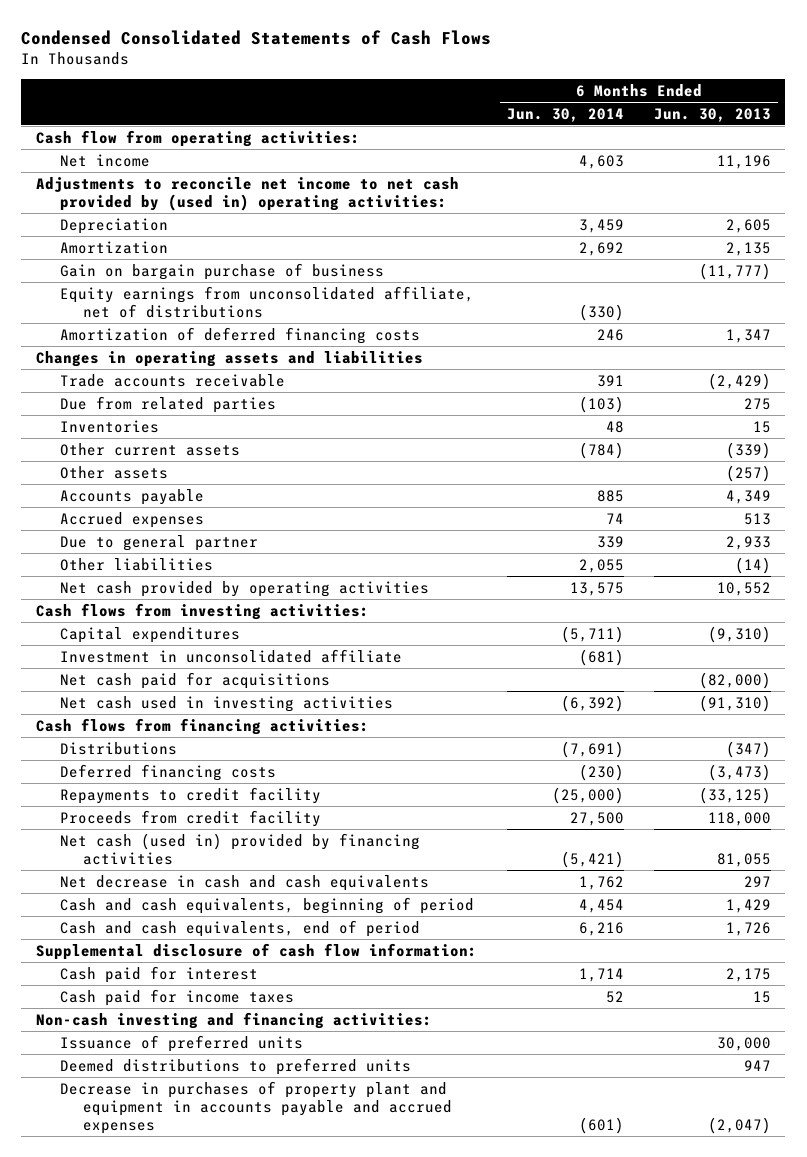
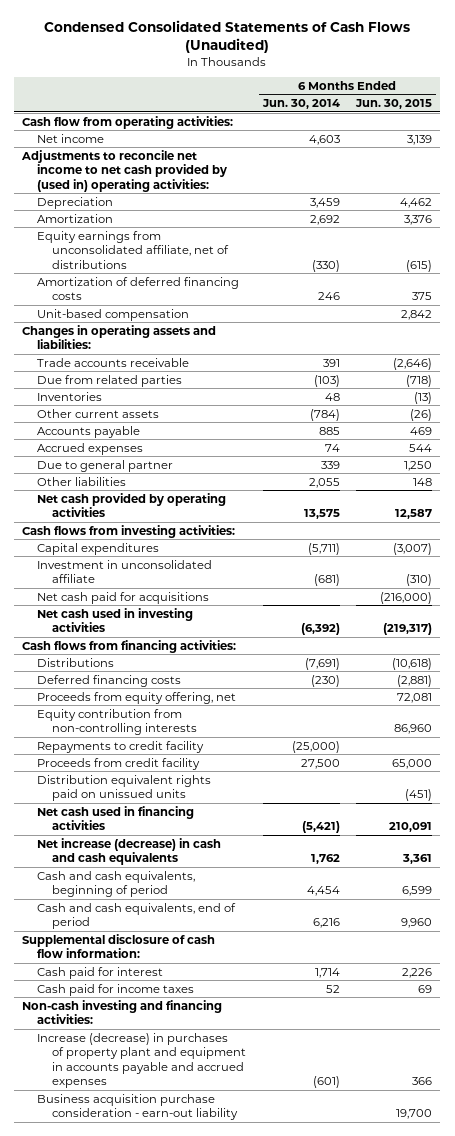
[21,30,492,46] Condensed Consolidated Statements of Cash Flows -> [44,20,411,54] Condensed Consolidated Statements of Cash Flows (Unaudited)
[653,107,771,122] Jun. 30, 2013 -> none
none -> [355,99,433,110] Jun. 30, 2015
[59,262,384,280] Gain on bargain purchase of business -> none
none -> [37,308,190,321] Unit-based compensation
[36,350,424,367] Changes in operating assets and liabilities -> [22,324,217,350] Changes in operating assets and liabilities:
[59,465,168,479] Other assets -> none
none -> [37,691,237,704] Proceeds from equity offering, net
none -> [37,708,198,736] Equity contribution from non-controlling interests
none -> [37,774,212,802] Distribution equivalent rights paid on unissued units
[59,832,420,865] Net cash (used in) provided by financing activities -> [37,805,195,831] Net cash used in financing activities
[59,874,429,891] Net decrease in cash and cash equivalents -> [37,837,222,866] Net increase (decrease) in cash and cash equivalents
[59,1034,303,1052] Issuance of preferred units -> none
[59,1057,411,1075] Deemed distributions to preferred units -> none
[59,1080,453,1134] Decrease in purchases of property plant and equipment in accounts payable and accrued expenses -> [37,1032,247,1089] Increase (decrease) in purchases of property plant and equipment in accounts payable and accrued expenses
none -> [37,1093,239,1121] Business acquisition purchase consideration - earn-out liability

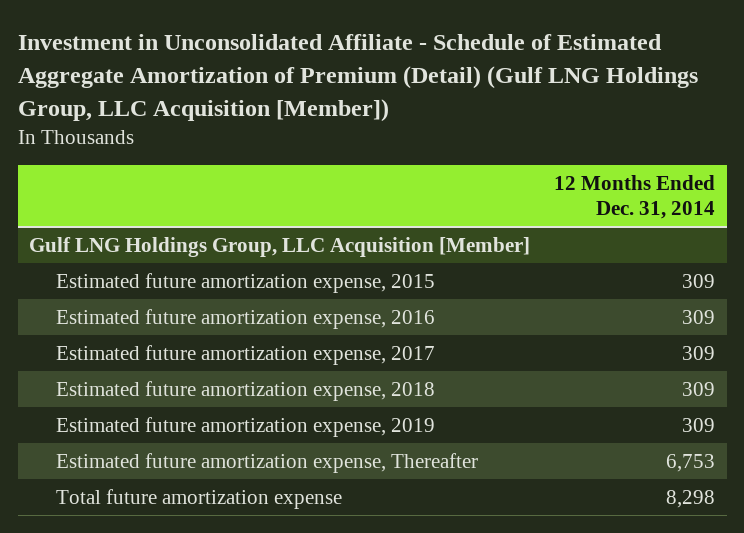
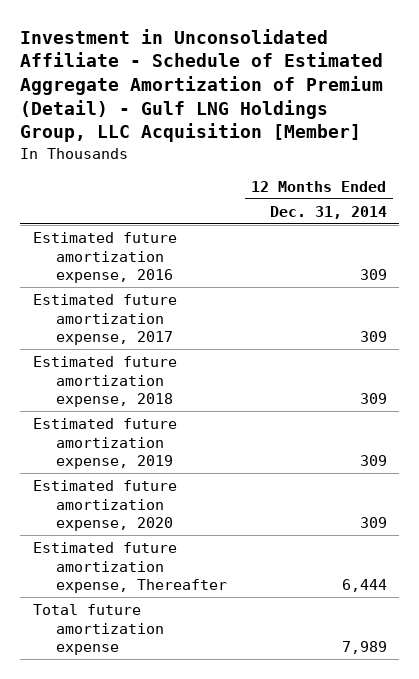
[17,34,698,122] Investment in Unconsolidated Affiliate - Schedule of Estimated Aggregate Amortization of Premium (Detail) (Gulf LNG Holdings Group, LLC Acquisition [Member]) -> [20,28,384,143] Investment in Unconsolidated Affiliate - Schedule of Estimated Aggregate Amortization of Premium (Detail) - Gulf LNG Holdings Group, LLC Acquisition [Member]
[29,236,531,257] Gulf LNG Holdings Group, LLC Acquisition [Member] -> none
[55,272,435,293] Estimated future amortization expense, 2015 -> none
none -> [32,479,177,532] Estimated future amortization expense, 2020
[665,453,715,472] 6,753 -> [341,579,387,593] 6,444
[665,489,715,508] 8,298 -> [341,641,387,655] 7,989

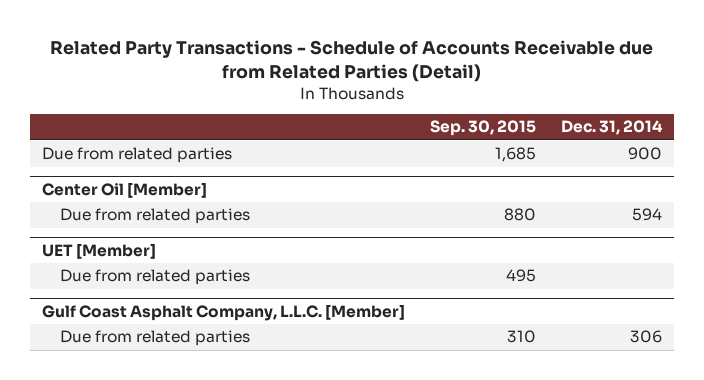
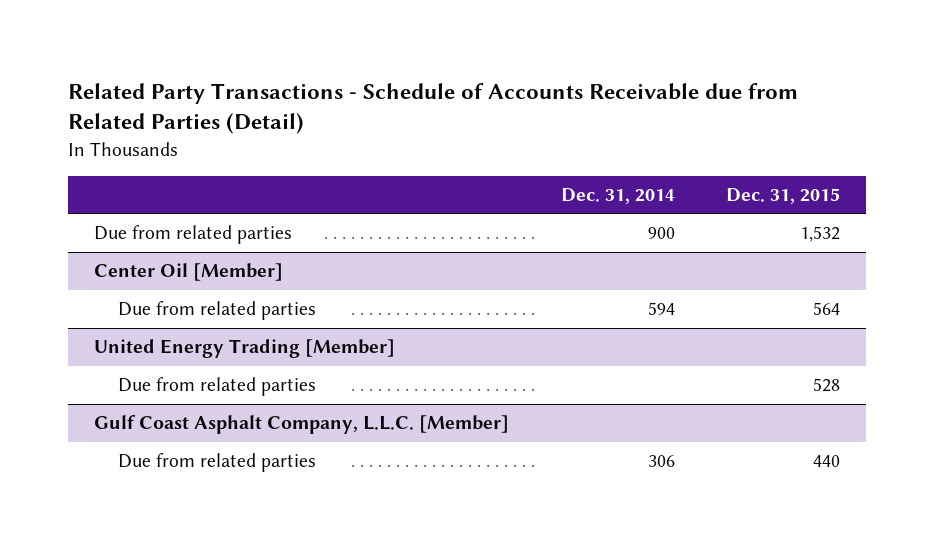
[430,120,537,137] Sep. 30, 2015 -> none
none -> [726,187,841,204] Dec. 31, 2015
[42,243,157,260] UET [Member] -> [93,339,395,359] United Energy Trading [Member]

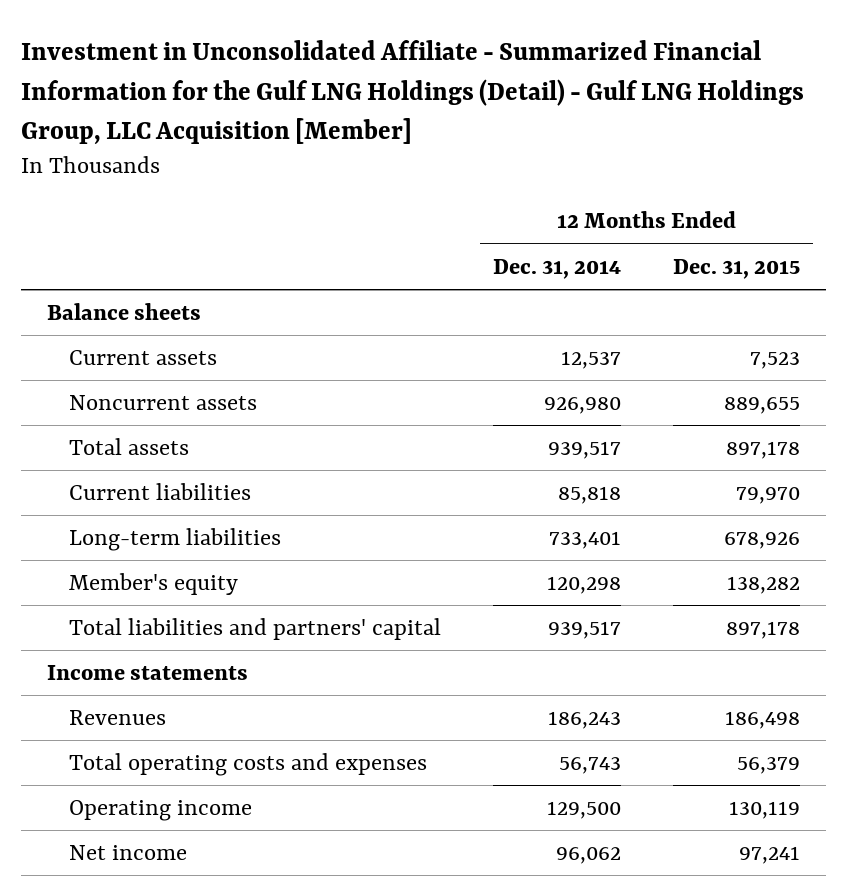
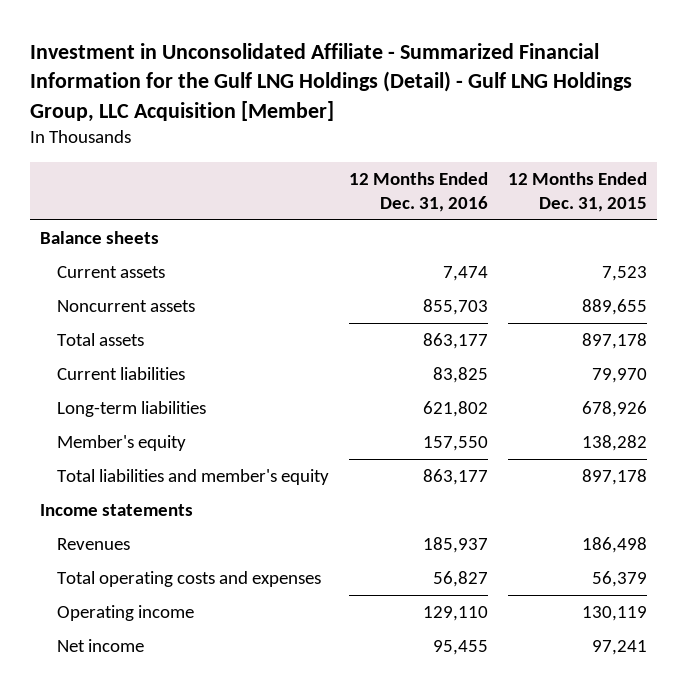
[493,258,622,279] Dec. 31, 2014 -> none
none -> [349,172,489,212] 12 Months Ended Dec. 31, 2016
[69,617,442,640] Total liabilities and partners' capital -> [57,469,330,486] Total liabilities and member's equity

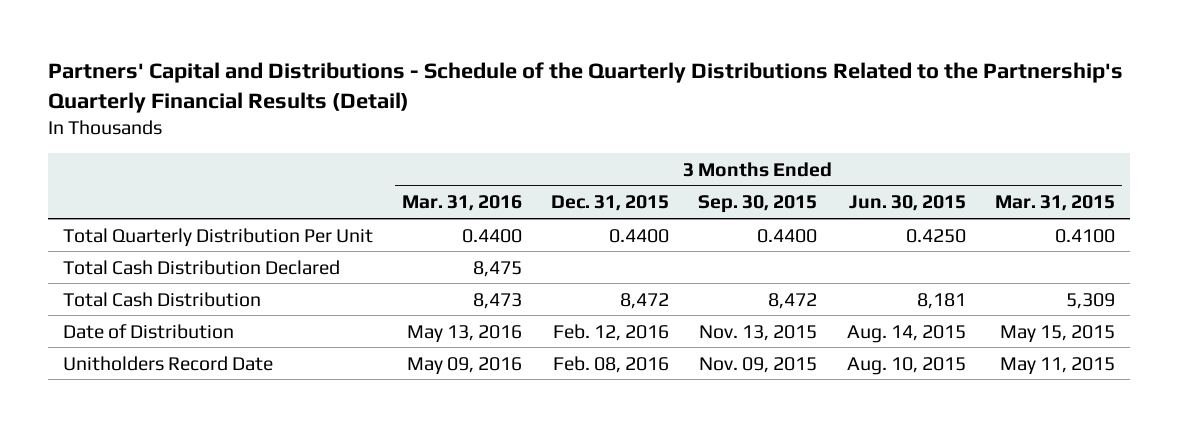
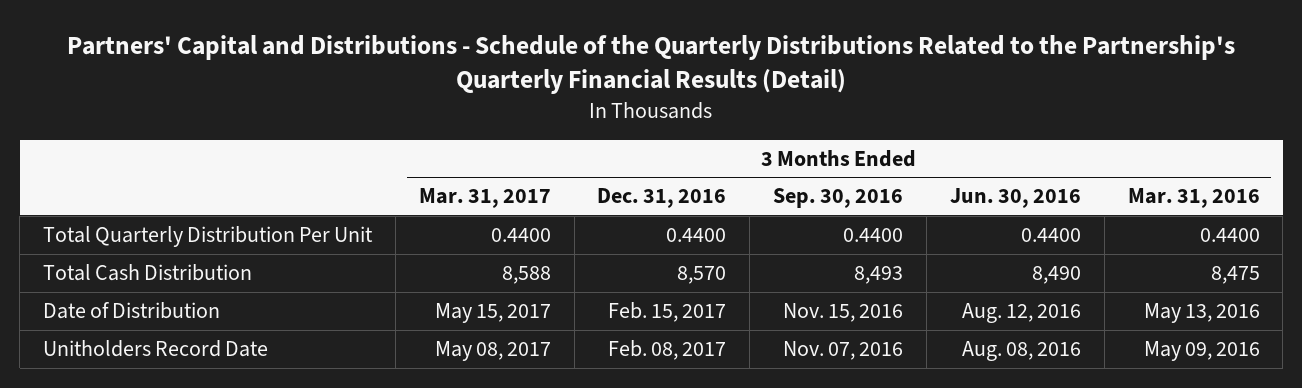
[551,195,670,212] Dec. 31, 2015 -> none
[698,195,818,214] Sep. 30, 2015 -> none
[848,195,966,212] Jun. 30, 2015 -> none
[995,195,1116,212] Mar. 31, 2015 -> none
none -> [418,188,551,209] Mar. 31, 2017
none -> [597,188,727,209] Dec. 31, 2016
none -> [773,188,904,209] Sep. 30, 2016
none -> [949,188,1081,209] Jun. 30, 2016
[62,291,261,307] Total Cash Distribution -> none
[62,259,340,275] Total Cash Distribution Declared -> [42,264,252,282] Total Cash Distribution

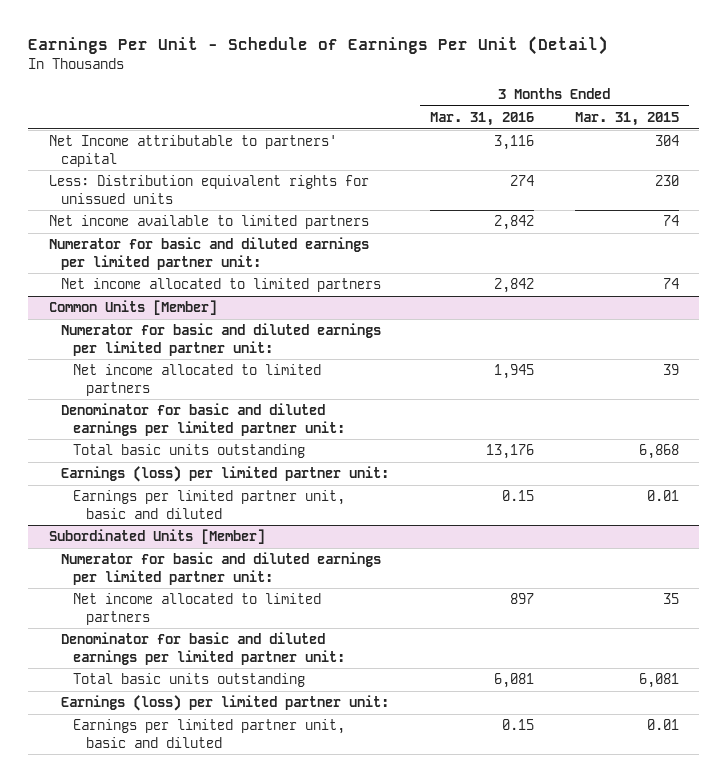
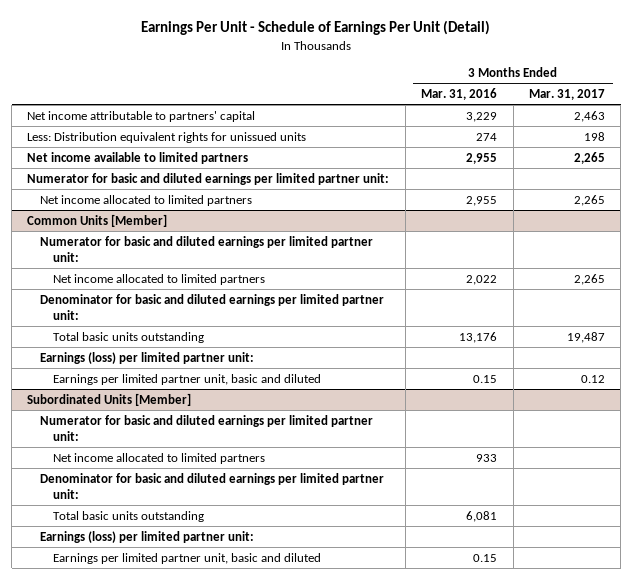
[574,112,679,127] Mar. 31, 2015 -> none
none -> [528,89,605,101] Mar. 31, 2017
[48,135,337,167] Net Income attributable to partners' capital -> [27,110,256,122] Net income attributable to partners' capital
[493,135,534,151] 3,116 -> [466,111,498,122] 3,229
[493,215,534,231] 2,842 -> [466,152,498,164] 2,955
[493,278,534,294] 2,842 -> [466,195,498,206] 2,955
[493,364,534,380] 1,945 -> [466,274,498,285] 2,022
[509,593,534,605] 897 -> [476,453,498,462] 933

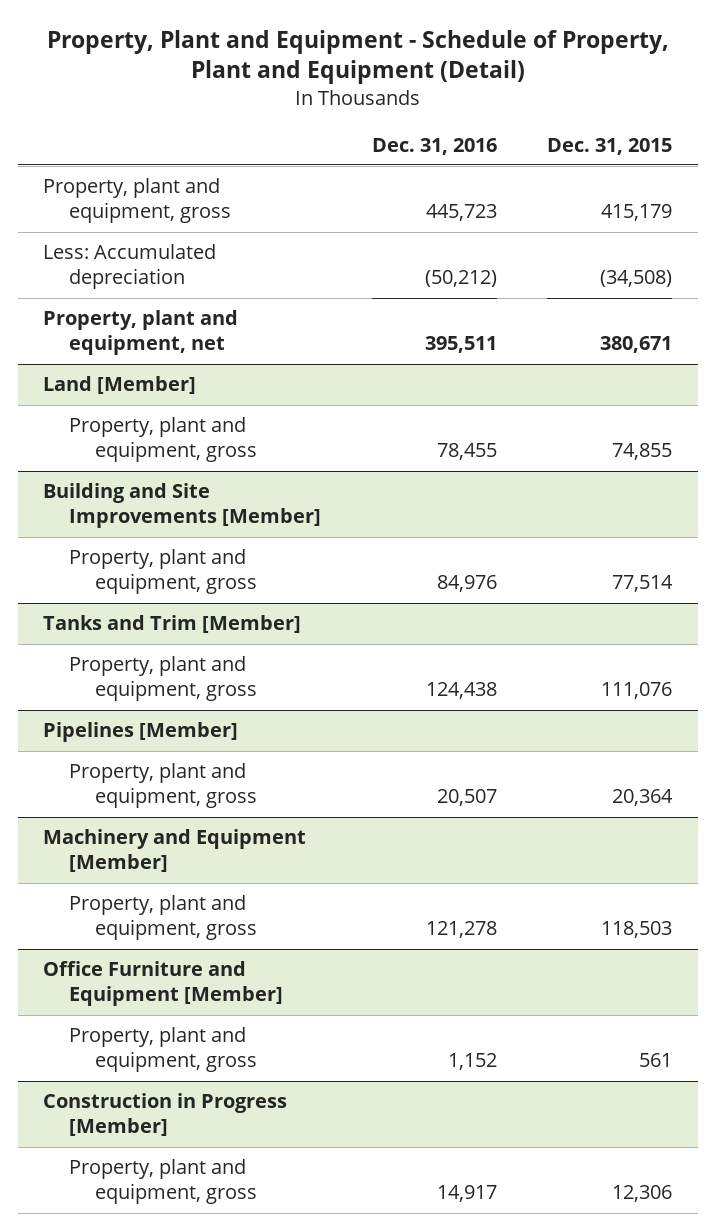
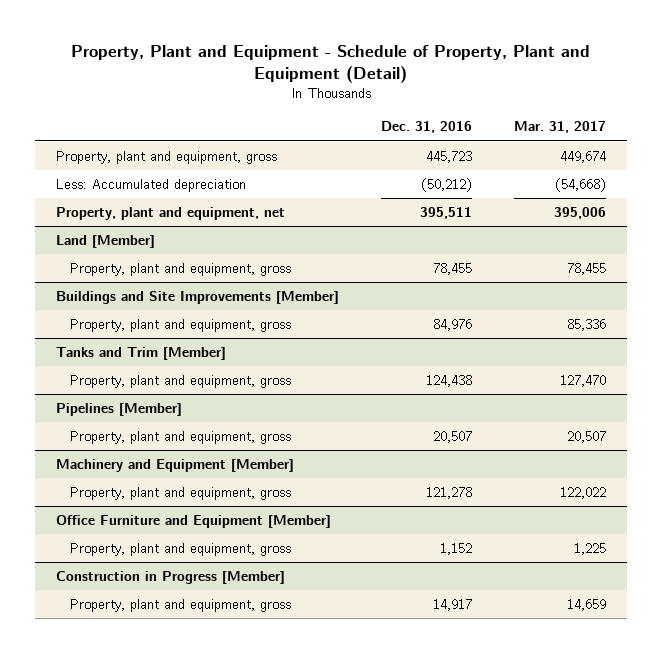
[547,137,673,155] Dec. 31, 2015 -> none
none -> [514,121,607,134] Mar. 31, 2017
[43,483,321,529] Building and Site Improvements [Member] -> [56,290,340,304] Buildings and Site Improvements [Member]

